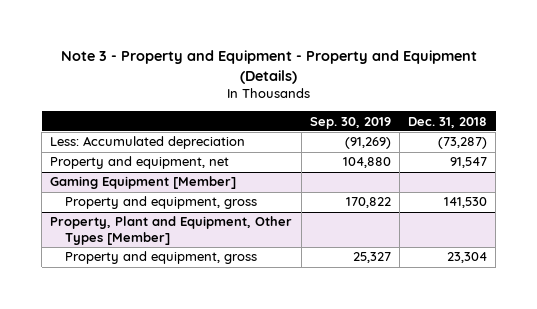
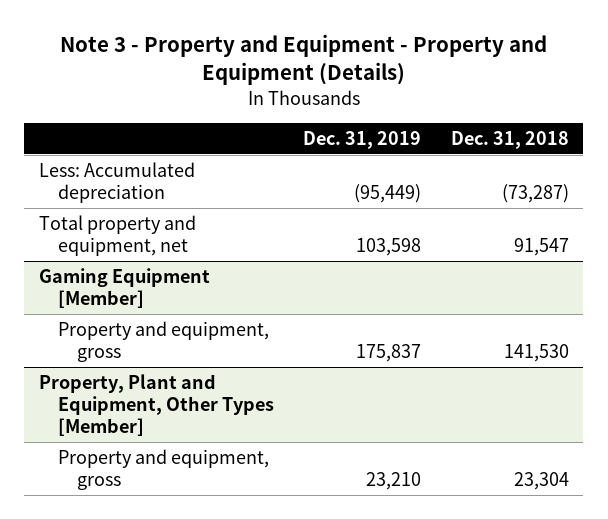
[309,116,391,129] Sep. 30, 2019 -> none
none -> [303,130,422,149] Dec. 31, 2019
[50,156,230,170] Property and equipment, net -> [39,215,197,257] Total property and equipment, net

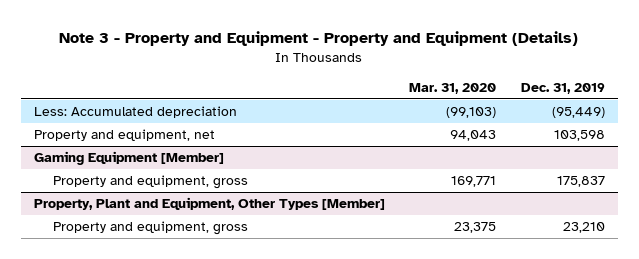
[450,130,569,149] Dec. 31, 2018 -> none
none -> [409,82,497,94] Mar. 31, 2020
[39,215,197,257] Total property and equipment, net -> [33,129,215,142] Property and equipment, net

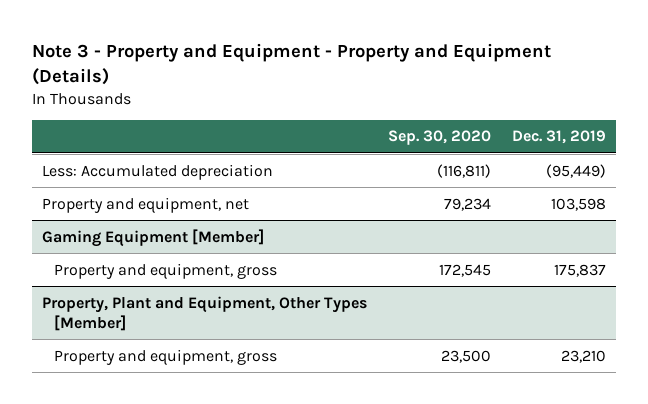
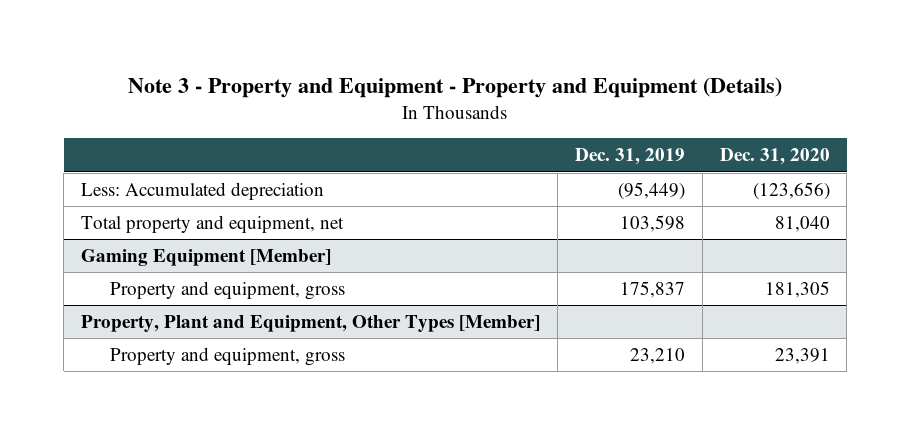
[388,130,492,146] Sep. 30, 2020 -> none
none -> [719,148,830,166] Dec. 31, 2020
[42,196,250,213] Property and equipment, net -> [81,215,345,234] Total property and equipment, net

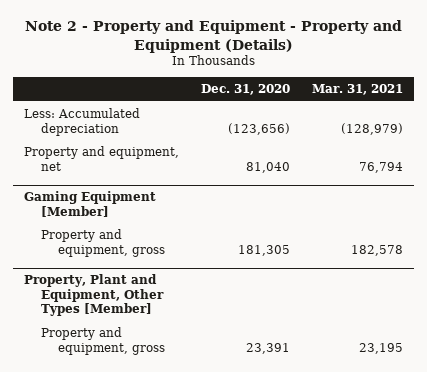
[128,77,783,99] Note 3 - Property and Equipment - Property and Equipment (Details) -> [24,20,402,53] Note 2 - Property and Equipment - Property and Equipment (Details)
[574,148,685,166] Dec. 31, 2019 -> none
none -> [311,84,403,96] Mar. 31, 2021
[81,215,345,234] Total property and equipment, net -> [24,145,180,171] Property and equipment, net

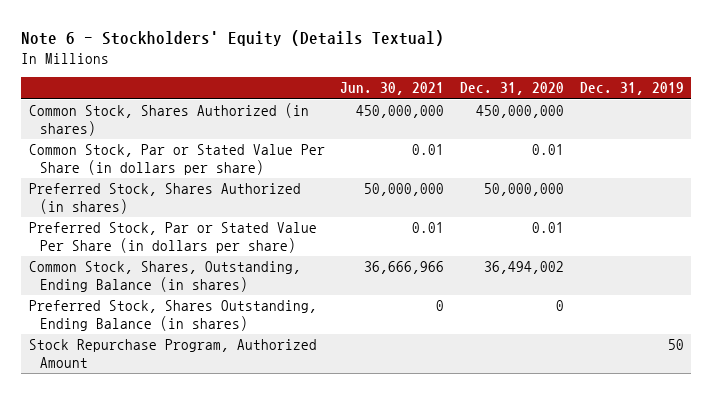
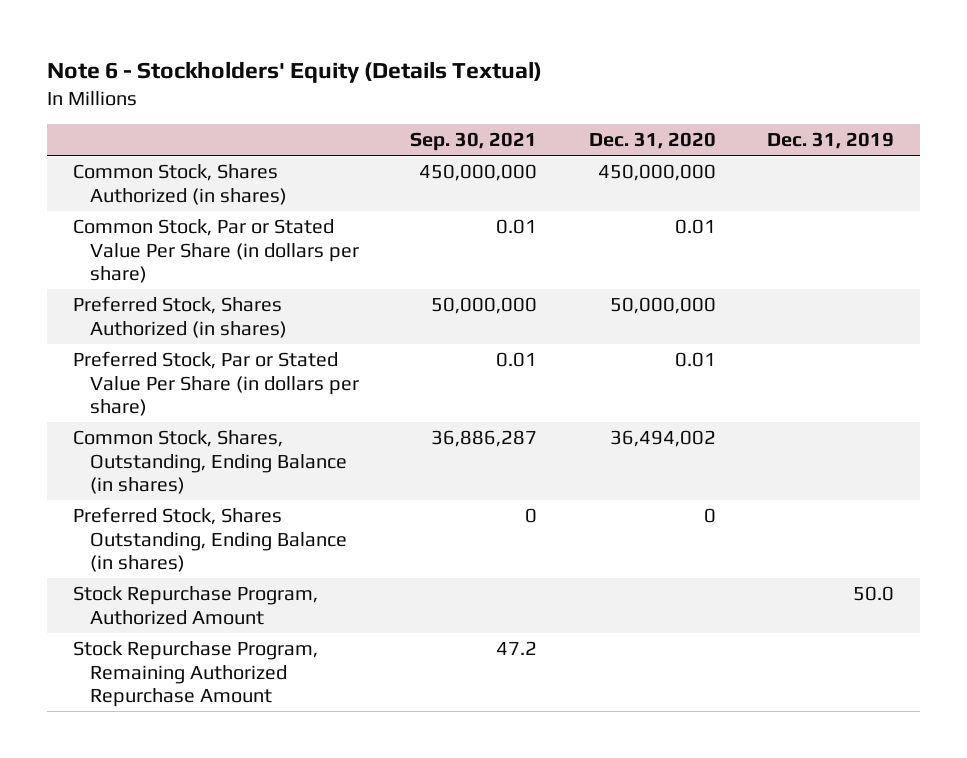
[340,82,445,96] Jun. 30, 2021 -> none
none -> [410,132,538,152] Sep. 30, 2021
[667,339,684,351] 50 -> [853,585,895,601] 50.0
none -> [72,640,318,708] Stock Repurchase Program, Remaining Authorized Repurchase Amount

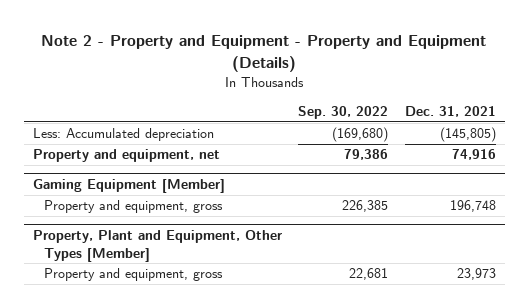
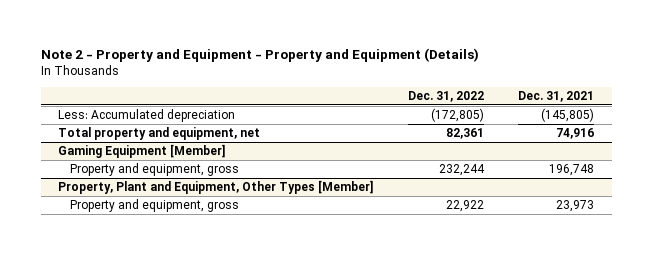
[298,106,389,120] Sep. 30, 2022 -> none
none -> [408,91,485,103] Dec. 31, 2022
[32,149,220,163] Property and equipment, net -> [57,127,260,141] Total property and equipment, net

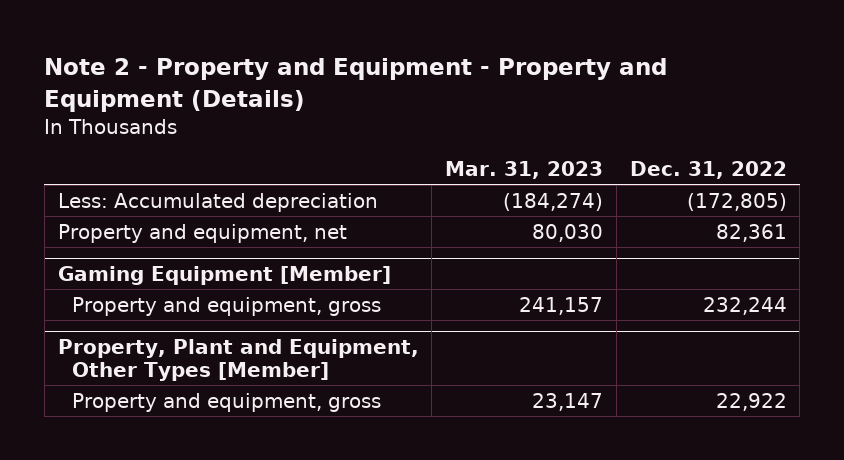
[518,91,595,103] Dec. 31, 2021 -> none
none -> [445,161,604,180] Mar. 31, 2023
[57,127,260,141] Total property and equipment, net -> [57,223,347,243] Property and equipment, net

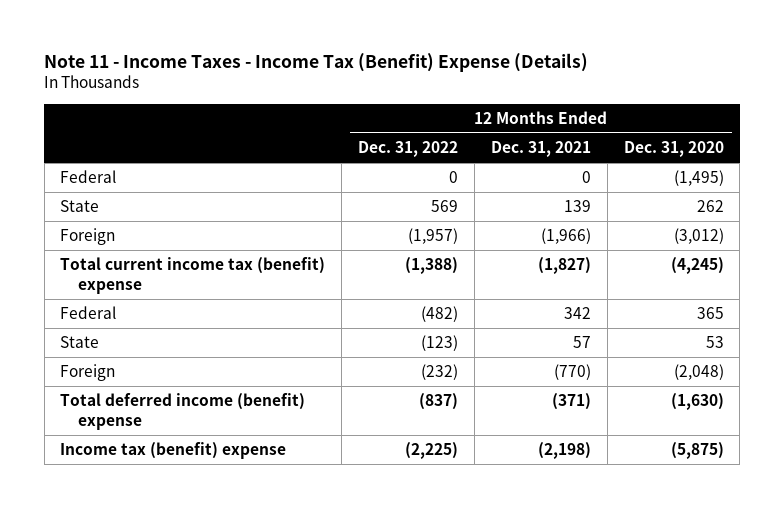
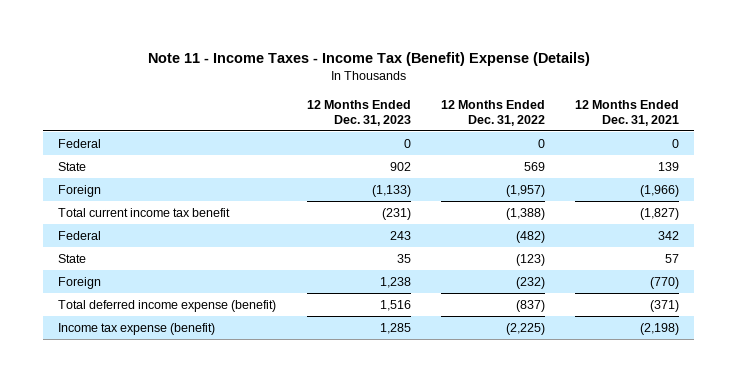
[623,141,724,158] Dec. 31, 2020 -> none
none -> [306,99,411,126] 12 Months Ended Dec. 31, 2023
[60,257,326,294] Total current income tax (benefit) expense -> [58,207,231,217] Total current income tax benefit
[60,393,306,430] Total deferred income (benefit) expense -> [58,299,277,312] Total deferred income expense (benefit)
[60,442,287,460] Income tax (benefit) expense -> [58,322,216,335] Income tax expense (benefit)

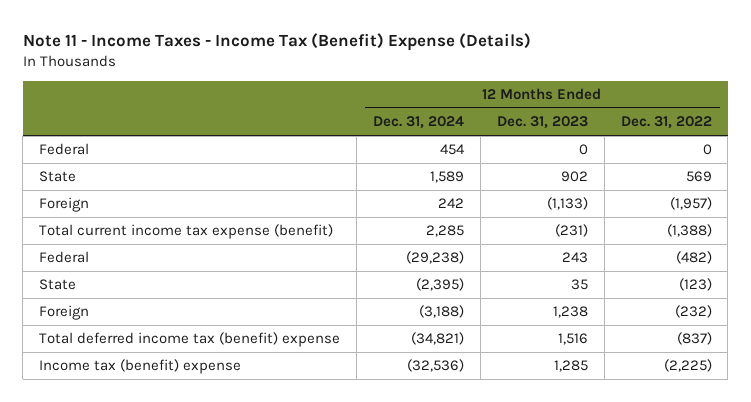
[575,99,680,126] 12 Months Ended Dec. 31, 2021 -> none
none -> [373,116,465,130] Dec. 31, 2024
[58,207,231,217] Total current income tax benefit -> [39,224,334,240] Total current income tax expense (benefit)
[58,299,277,312] Total deferred income expense (benefit) -> [39,332,341,348] Total deferred income tax (benefit) expense
[58,322,216,335] Income tax expense (benefit) -> [39,359,242,375] Income tax (benefit) expense

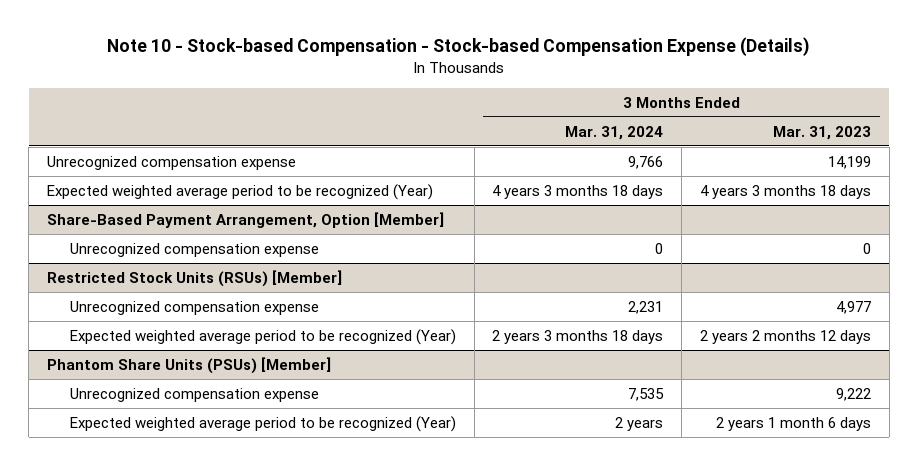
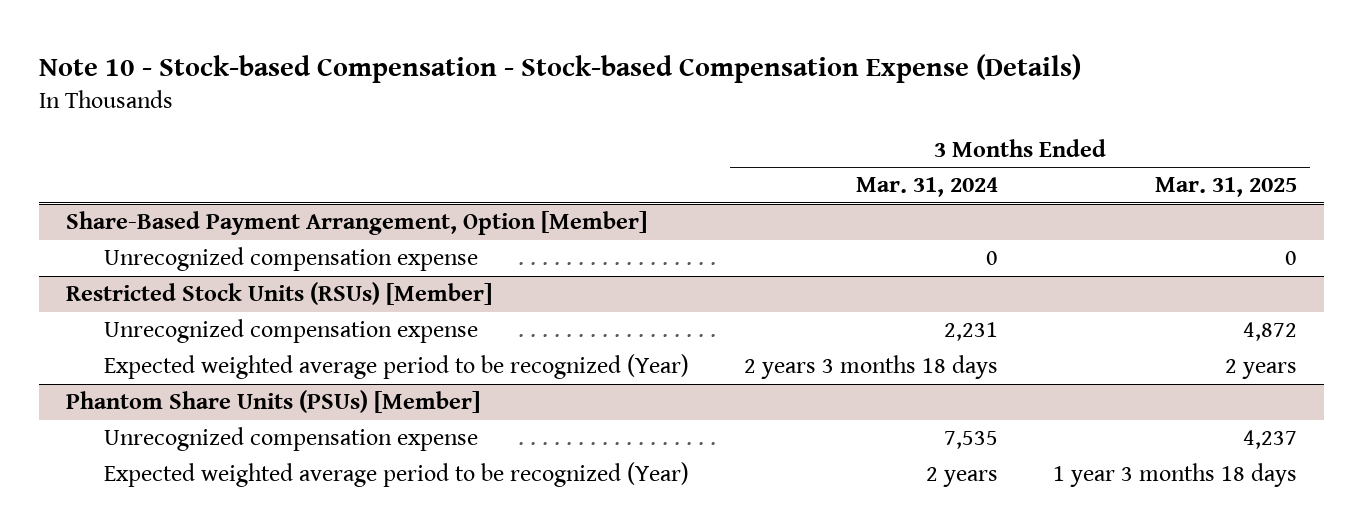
[772,125,871,140] Mar. 31, 2023 -> none
none -> [1154,177,1297,198] Mar. 31, 2025
[46,155,296,170] Unrecognized compensation expense -> none
[46,183,433,200] Expected weighted average period to be recognized (Year) -> none

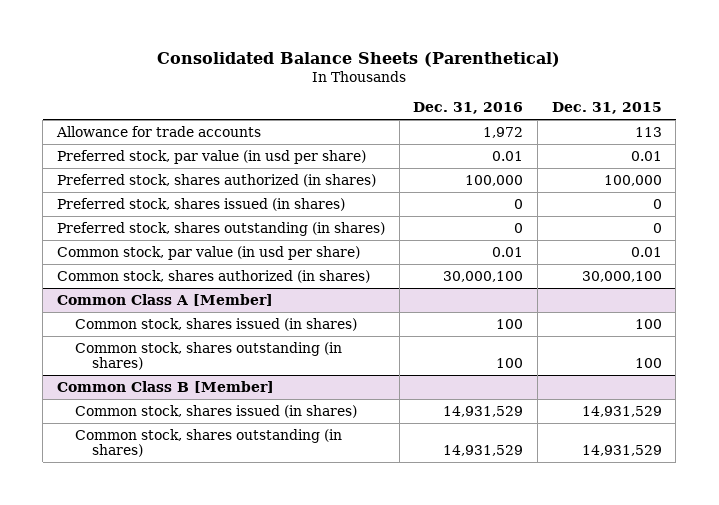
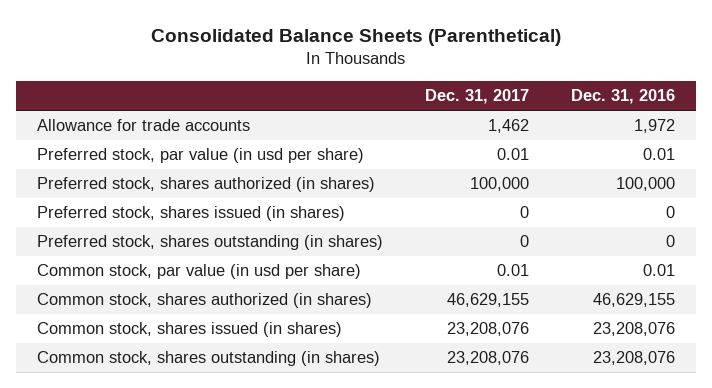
[551,102,662,115] Dec. 31, 2015 -> none
none -> [424,89,529,105] Dec. 31, 2017
[57,293,274,306] Common Class A [Member] -> none
[57,380,275,393] Common Class B [Member] -> none
[74,404,357,418] Common stock, shares issued (in shares) -> none
[74,428,342,458] Common stock, shares outstanding (in shares) -> none
[443,270,524,282] 30,000,100 -> [592,293,675,308] 46,629,155
[496,318,524,329] 100 -> [592,322,675,337] 23,208,076
[496,358,524,369] 100 -> [592,351,675,366] 23,208,076

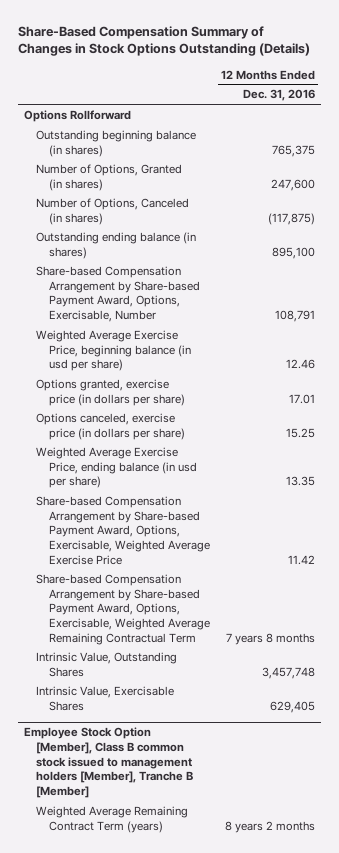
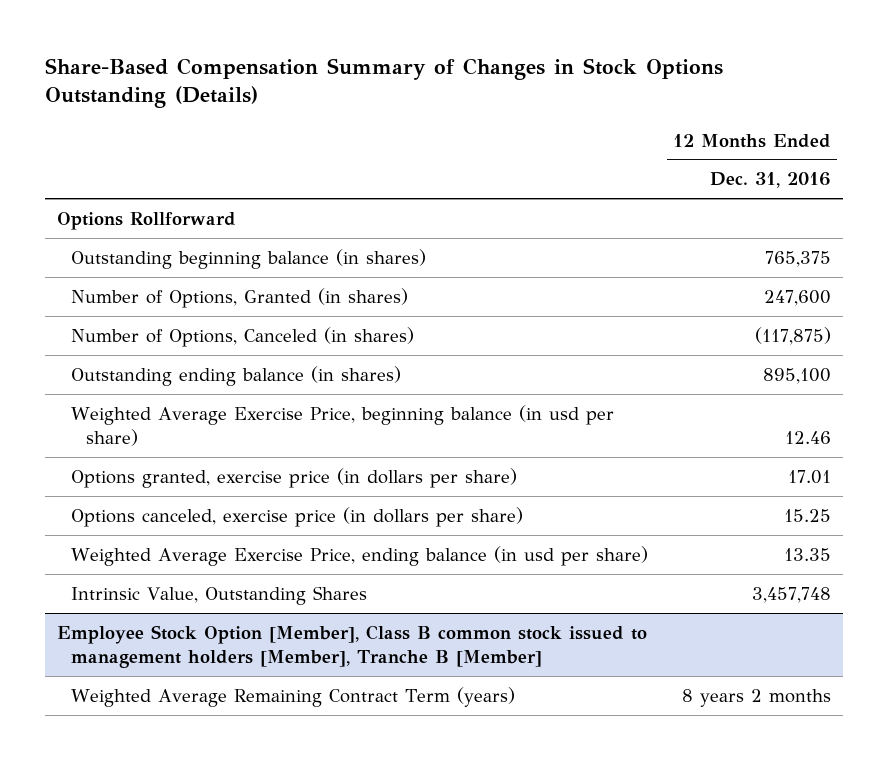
[36,265,200,322] Share-based Compensation Arrangement by Share-based Payment Award, Options, Exercisable, Number -> none
[36,495,210,565] Share-based Compensation Arrangement by Share-based Payment Award, Options, Exercisable, Weighted Average Exercise Price -> none
[36,573,210,645] Share-based Compensation Arrangement by Share-based Payment Award, Options, Exercisable, Weighted Average Remaining Contractual Term -> none
[36,685,175,711] Intrinsic Value, Exercisable Shares -> none

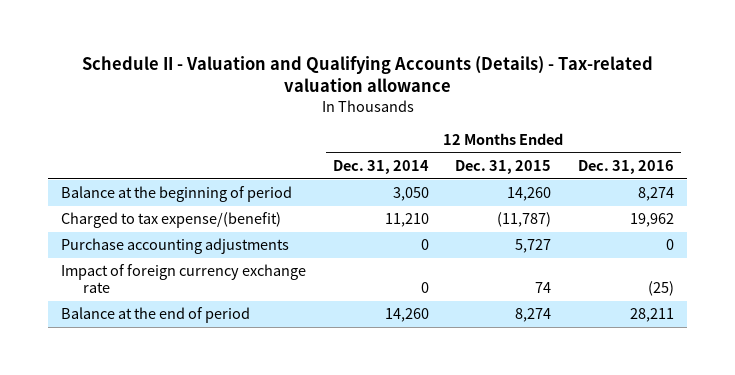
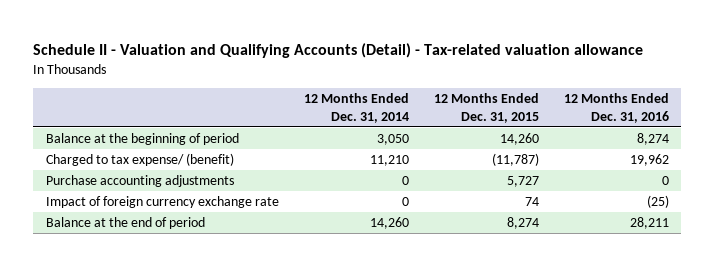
[81,56,653,93] Schedule II - Valuation and Qualifying Accounts (Details) - Tax-related valuation allowance -> [33,43,644,59] Schedule II - Valuation and Qualifying Accounts (Detail) - Tax-related valuation allowance
[61,212,282,229] Charged to tax expense/(benefit) -> [45,153,234,167] Charged to tax expense/ (benefit)

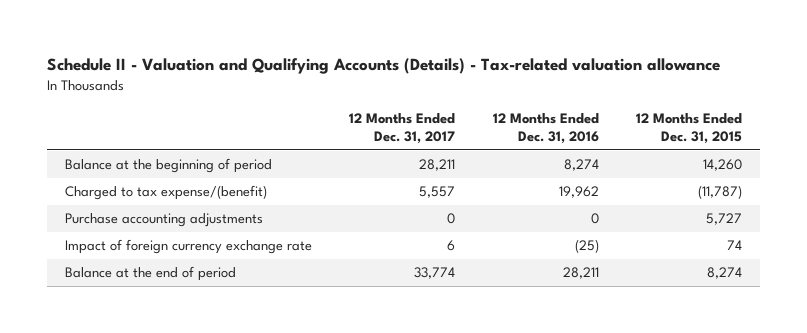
[33,43,644,59] Schedule II - Valuation and Qualifying Accounts (Detail) - Tax-related valuation allowance -> [46,57,720,74] Schedule II - Valuation and Qualifying Accounts (Details) - Tax-related valuation allowance
[303,92,409,123] 12 Months Ended Dec. 31, 2014 -> none
none -> [349,112,456,144] 12 Months Ended Dec. 31, 2017
[45,153,234,167] Charged to tax expense/ (benefit) -> [65,185,268,201] Charged to tax expense/(benefit)

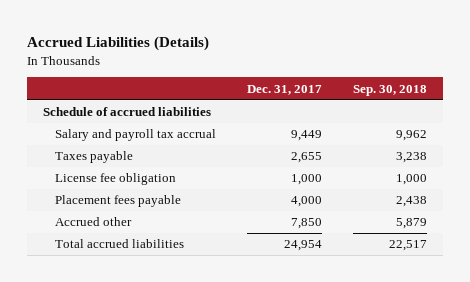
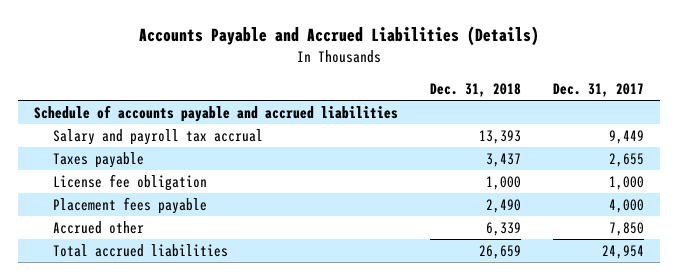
[27,36,210,52] Accrued Liabilities (Details) -> [138,26,539,47] Accounts Payable and Accrued Liabilities (Details)
[353,84,428,96] Sep. 30, 2018 -> none
none -> [429,82,521,97] Dec. 31, 2018
[42,107,211,117] Schedule of accrued liabilities -> [33,105,398,123] Schedule of accounts payable and accrued liabilities

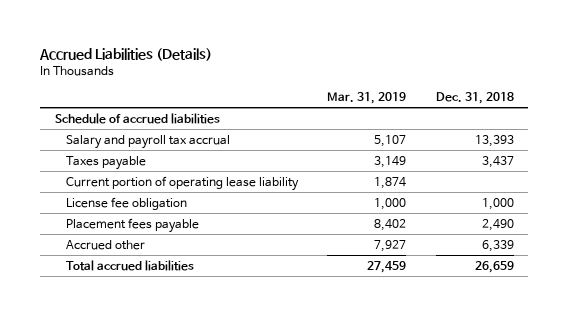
[138,26,539,47] Accounts Payable and Accrued Liabilities (Details) -> [39,47,213,61] Accrued Liabilities (Details)
[552,82,644,97] Dec. 31, 2017 -> none
none -> [327,92,407,105] Mar. 31, 2019
[33,105,398,123] Schedule of accounts payable and accrued liabilities -> [54,112,220,124] Schedule of accrued liabilities
none -> [66,175,300,191] Current portion of operating lease liability

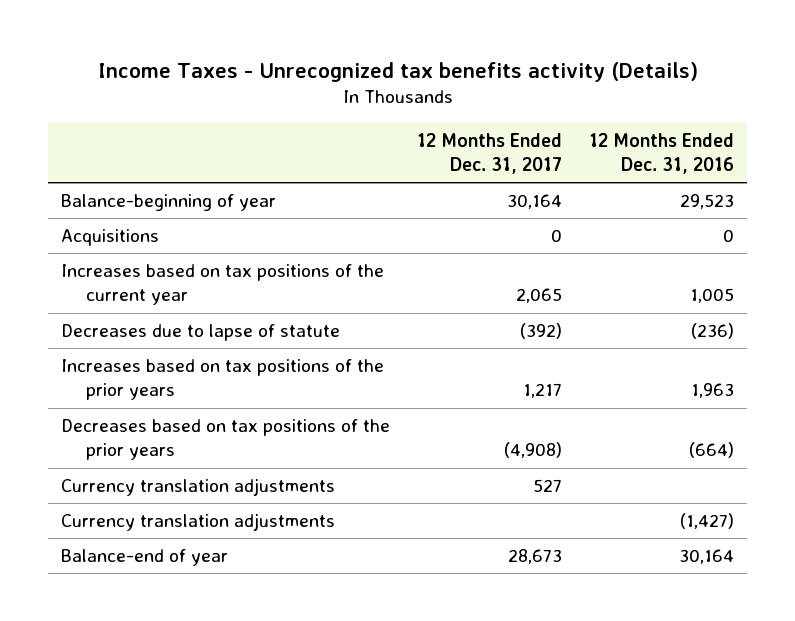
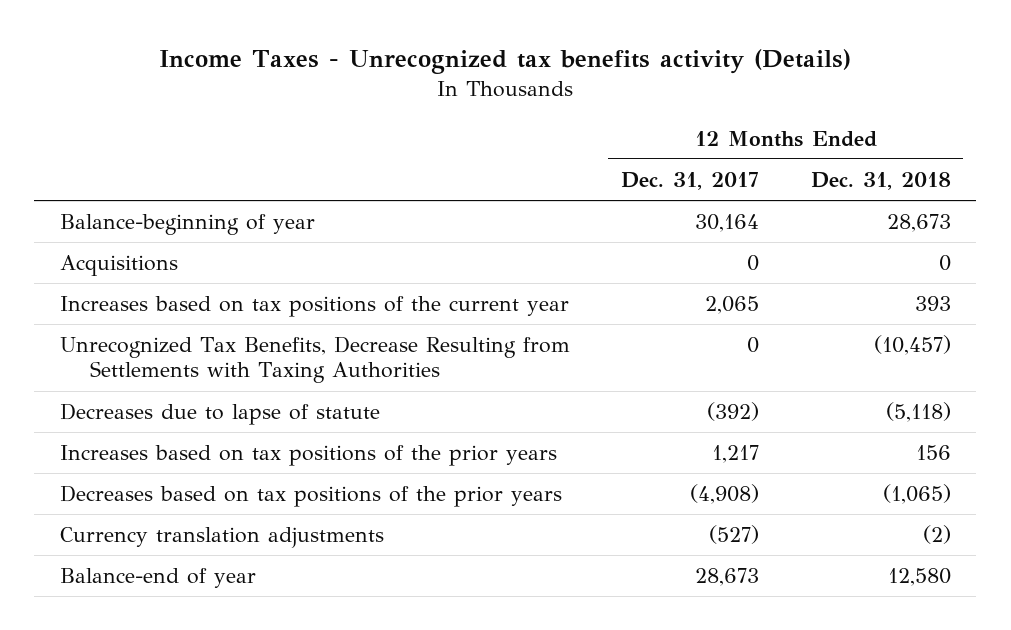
[588,132,734,174] 12 Months Ended Dec. 31, 2016 -> none
none -> [810,171,951,190] Dec. 31, 2018
none -> [60,336,571,384] Unrecognized Tax Benefits, Decrease Resulting from Settlements with Taxing Authorities
[61,513,336,532] Currency translation adjustments -> none
[533,479,563,493] 527 -> [709,525,760,545] (527)

